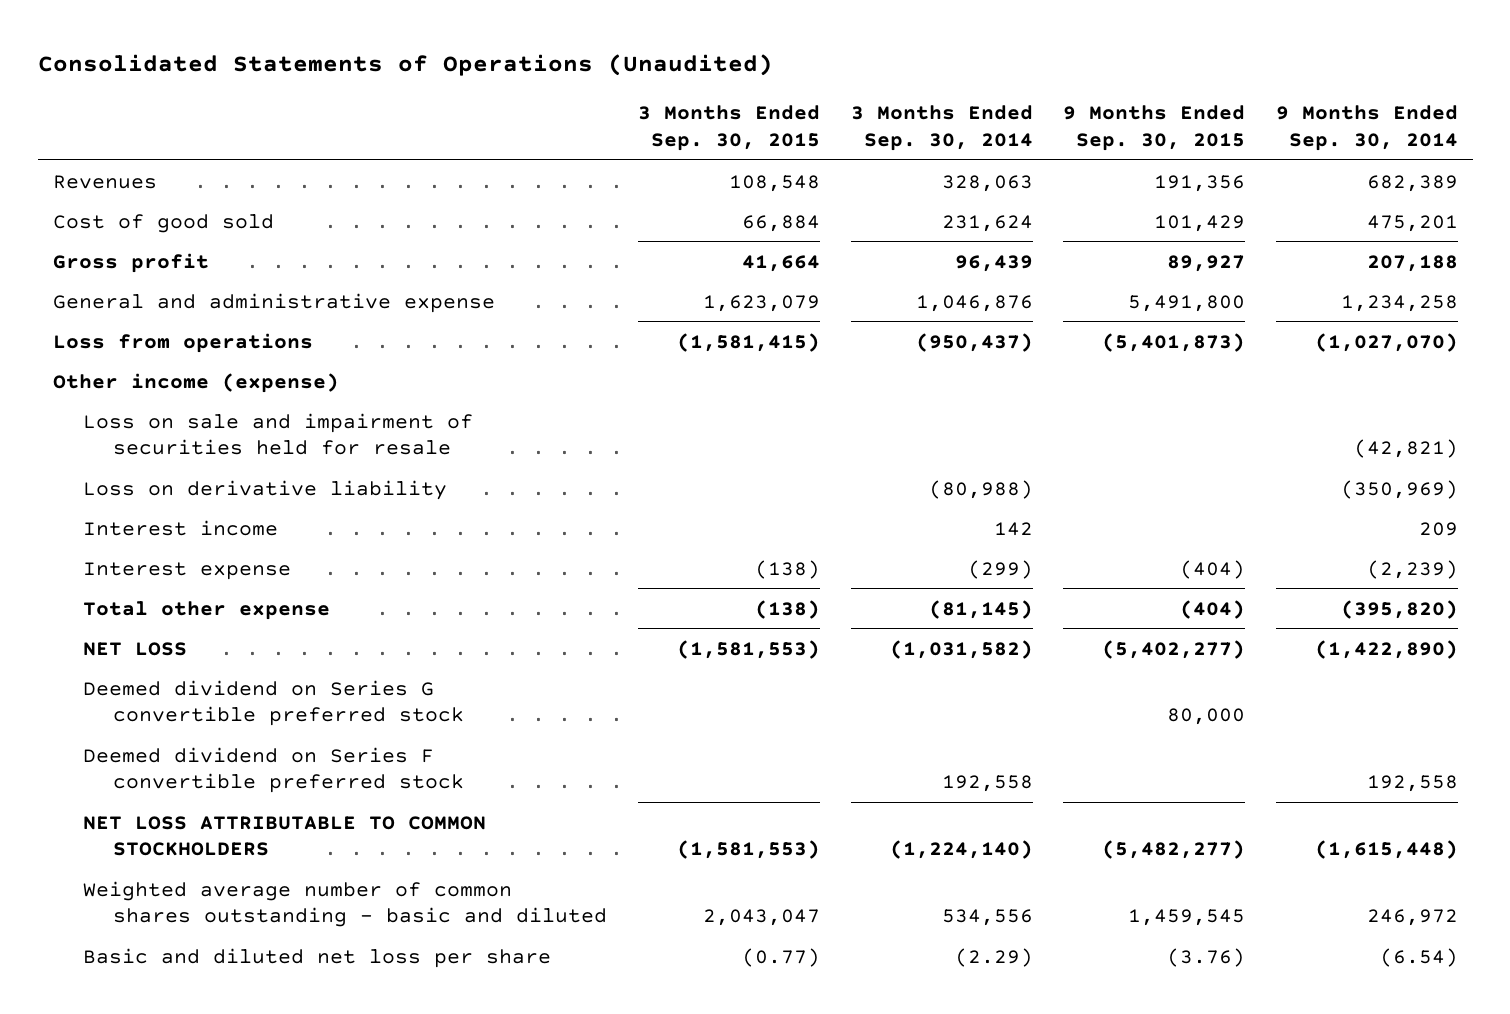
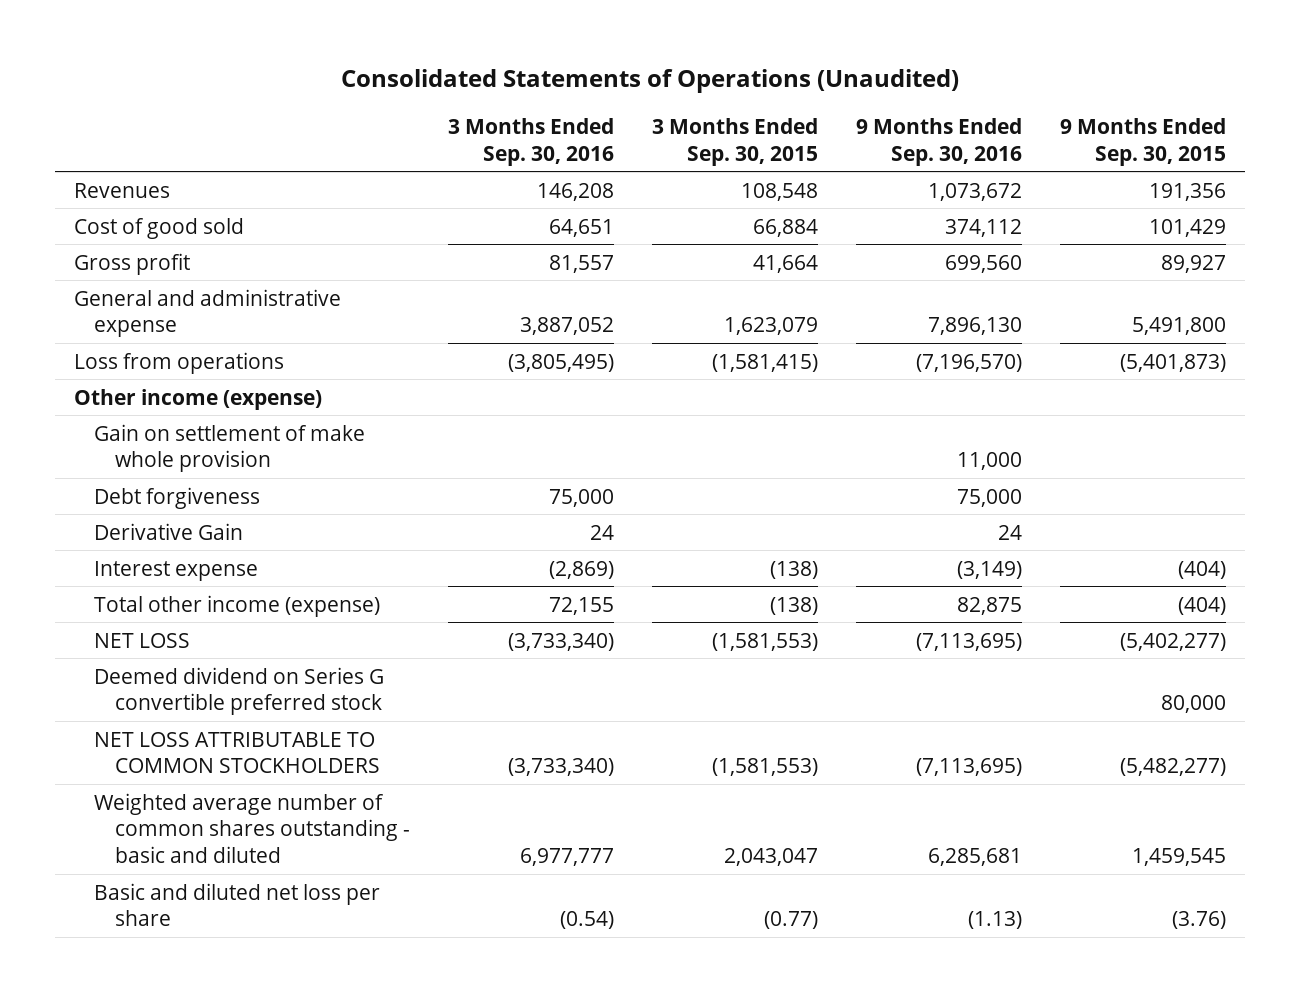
[850,104,1033,151] 3 Months Ended Sep. 30, 2014 -> none
[1275,104,1458,151] 9 Months Ended Sep. 30, 2014 -> none
none -> [448,117,615,166] 3 Months Ended Sep. 30, 2016
none -> [855,117,1022,166] 9 Months Ended Sep. 30, 2016
[83,412,474,456] Loss on sale and impairment of securities held for resale -> none
[83,479,448,500] Loss on derivative liability -> none
[83,519,279,536] Interest income -> none
none -> [94,423,366,473] Gain on settlement of make whole provision
none -> [94,486,261,509] Debt forgiveness
none -> [94,522,244,540] Derivative Gain
[83,600,331,620] Total other expense -> [94,594,381,617] Total other income (expense)
[83,746,465,794] Deemed dividend on Series F convertible preferred stock -> none

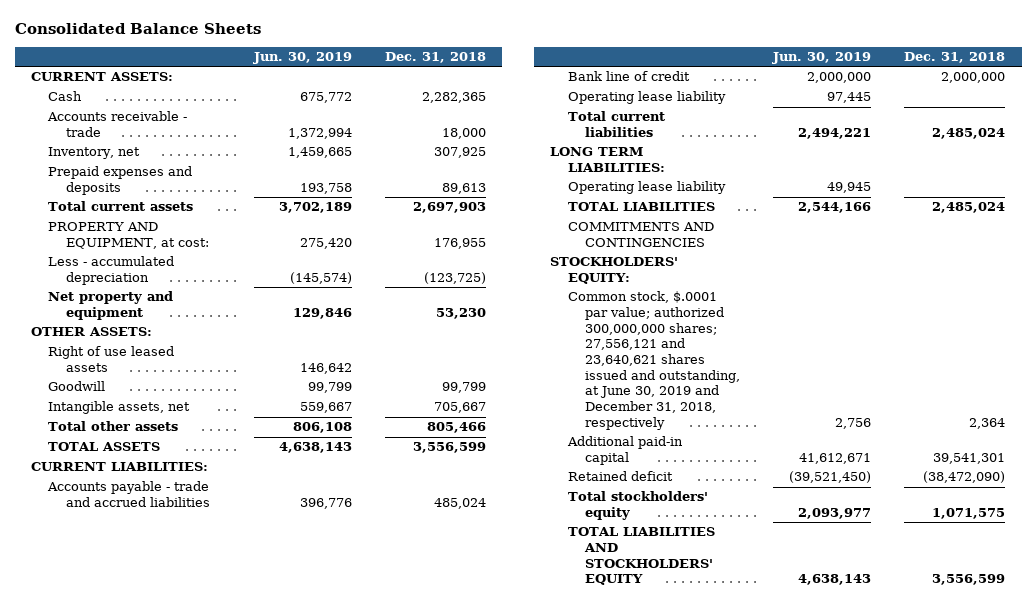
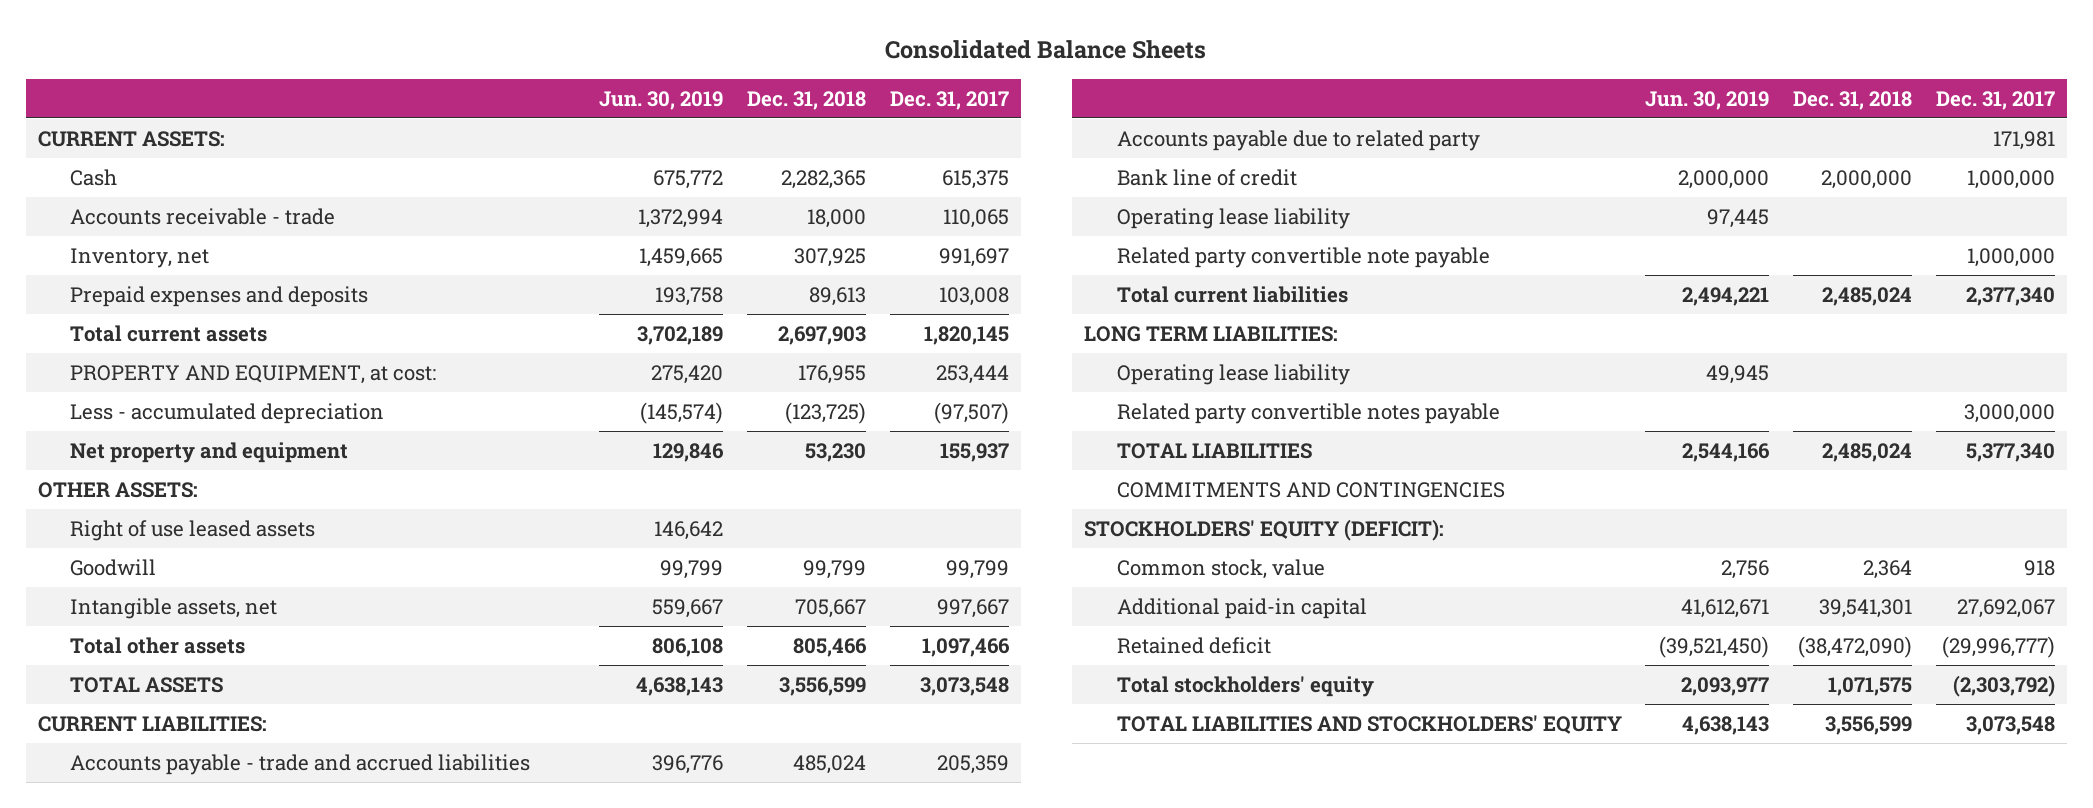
none -> [889,90,1009,110] Dec. 31, 2017
none -> [1116,129,1480,151] Accounts payable due to related party
none -> [1116,246,1490,268] Related party convertible note payable
none -> [1116,402,1500,424] Related party convertible notes payable
[550,257,679,285] STOCKHOLDERS' EQUITY: -> [1084,518,1445,541] STOCKHOLDERS' EQUITY (DEFICIT):
[567,291,741,430] Common stock, $.0001 par value; authorized 300,000,000 shares; 27,556,121 and 23,640,621 shares issued and outstanding, at June 30, 2019 and December 31, 2018, respectively -> [1116,558,1325,579] Common stock, value

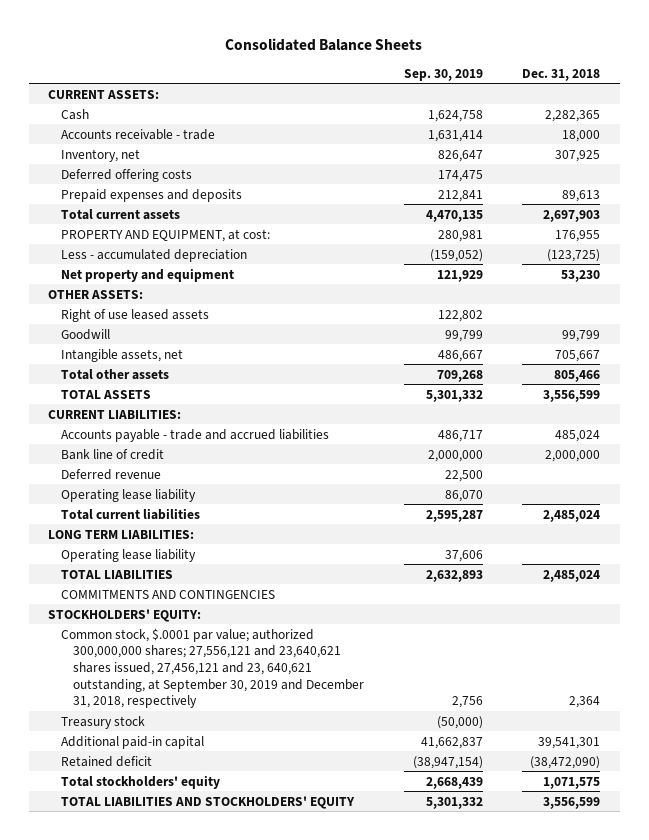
[599,90,724,110] Jun. 30, 2019 -> none
[889,90,1009,110] Dec. 31, 2017 -> none
none -> [403,68,483,81] Sep. 30, 2019
none -> [60,168,192,182] Deferred offering costs
[1116,129,1480,151] Accounts payable due to related party -> none
none -> [60,468,161,480] Deferred revenue
[1116,246,1490,268] Related party convertible note payable -> none
[1116,402,1500,424] Related party convertible notes payable -> none
[1084,518,1445,541] STOCKHOLDERS' EQUITY (DEFICIT): -> [48,608,202,622] STOCKHOLDERS' EQUITY:
[1116,558,1325,579] Common stock, value -> [60,627,365,709] Common stock, $.0001 par value; authorized 300,000,000 shares; 27,556,121 and 23,640,621 shares issued, 27,456,121 and 23, 640,621 outstanding, at September 30, 2019 and December 31, 2018, respectively
none -> [60,715,145,729] Treasury stock

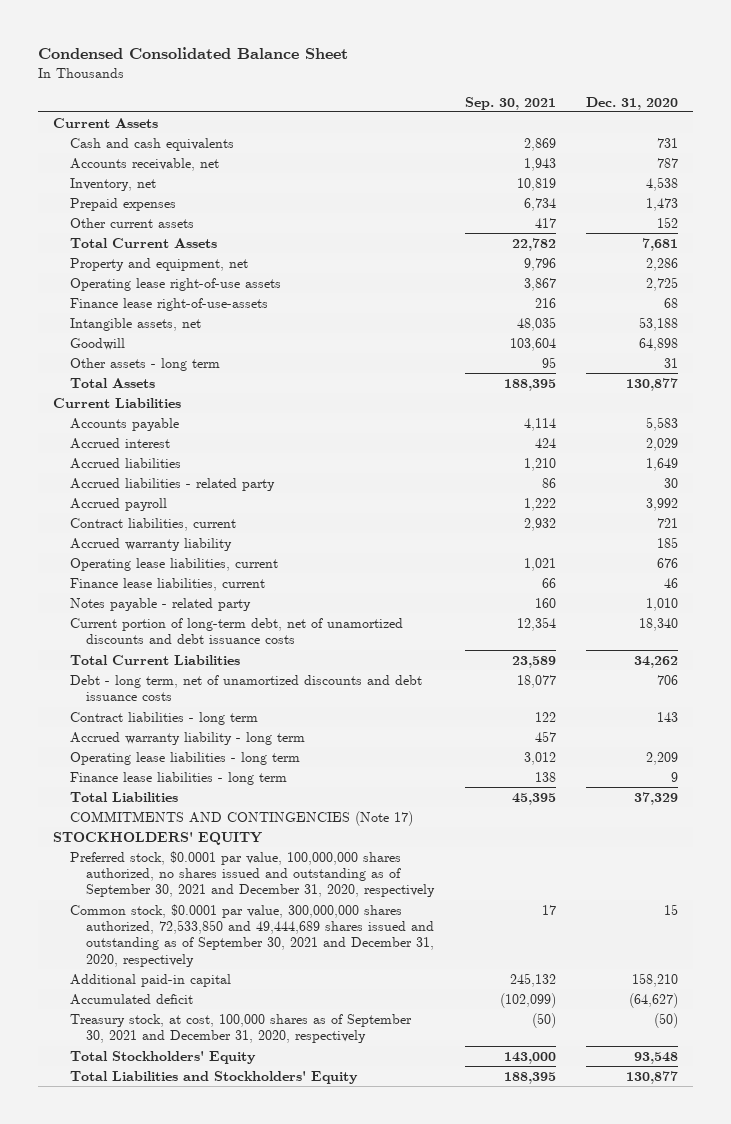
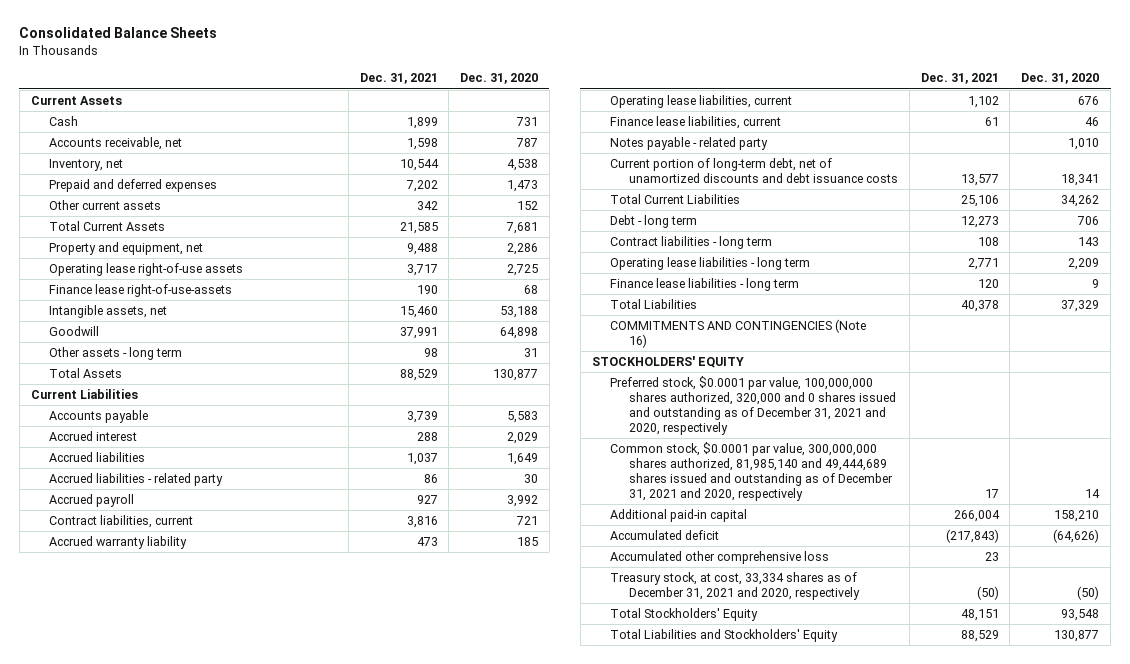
[37,47,348,60] Condensed Consolidated Balance Sheet -> [19,27,218,39] Consolidated Balance Sheets
[464,96,556,110] Sep. 30, 2021 -> none
none -> [359,73,438,85] Dec. 31, 2021
[69,137,234,151] Cash and cash equivalents -> [49,115,79,126] Cash
[69,197,176,211] Prepaid expenses -> [49,178,218,192] Prepaid and deferred expenses
[639,617,679,631] 18,340 -> [1061,173,1100,186] 18,341
[69,674,422,702] Debt - long term, net of unamortized discounts and debt issuance costs -> [610,214,698,228] Debt - long term
[69,731,305,745] Accrued warranty liability - long term -> none
[69,810,413,826] COMMITMENTS AND CONTINGENCIES (Note 17) -> [610,318,867,348] COMMITMENTS AND CONTINGENCIES (Note 16)
[69,850,436,898] Preferred stock, $0.0001 par value, 100,000,000 shares authorized, no shares issued and outstanding as of September 30, 2021 and December 31, 2020, respectively -> [610,375,897,435] Preferred stock, $0.0001 par value, 100,000,000 shares authorized, 320,000 and 0 shares issued and outstanding as of December 31, 2021 and 2020, respectively
[69,903,435,967] Common stock, $0.0001 par value, 300,000,000 shares authorized, 72,533,850 and 49,444,689 shares issued and outstanding as of September 30, 2021 and December 31, 2020, respectively -> [610,441,894,501] Common stock, $0.0001 par value, 300,000,000 shares authorized, 81,985,140 and 49,444,689 shares issued and outstanding as of December 31, 2021 and 2020, respectively
[664,903,679,915] 15 -> [1085,488,1101,498] 14
[629,992,679,1008] (64,627) -> [1053,528,1100,543] (64,626)
none -> [610,550,830,564] Accumulated other comprehensive loss
[69,1013,412,1044] Treasury stock, at cost, 100,000 shares as of September 30, 2021 and December 31, 2020, respectively -> [610,571,861,600] Treasury stock, at cost, 33,334 shares as of December 31, 2021 and 2020, respectively

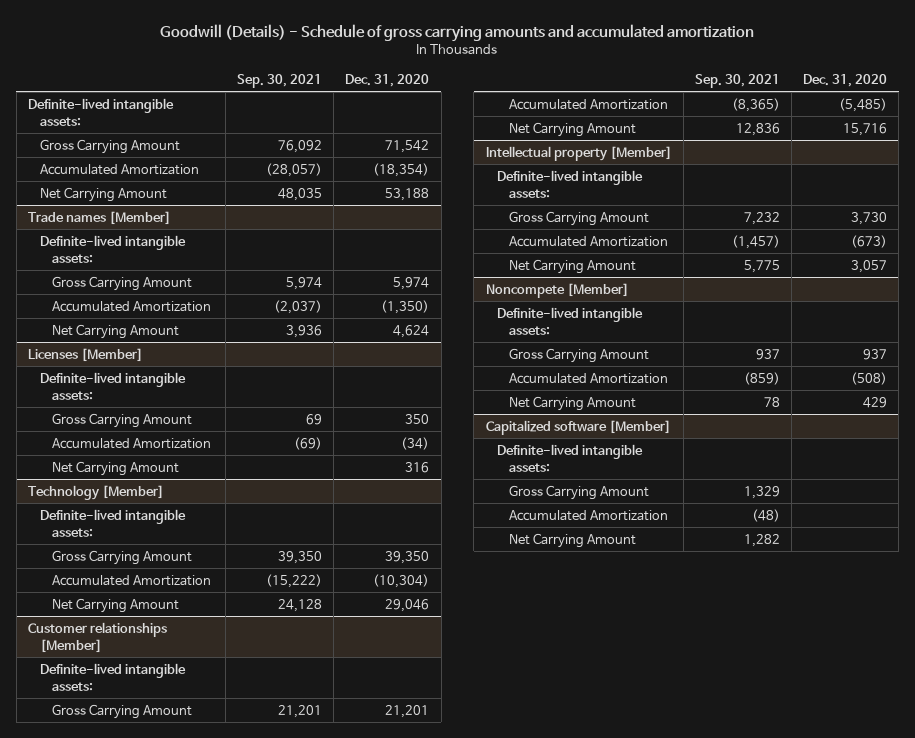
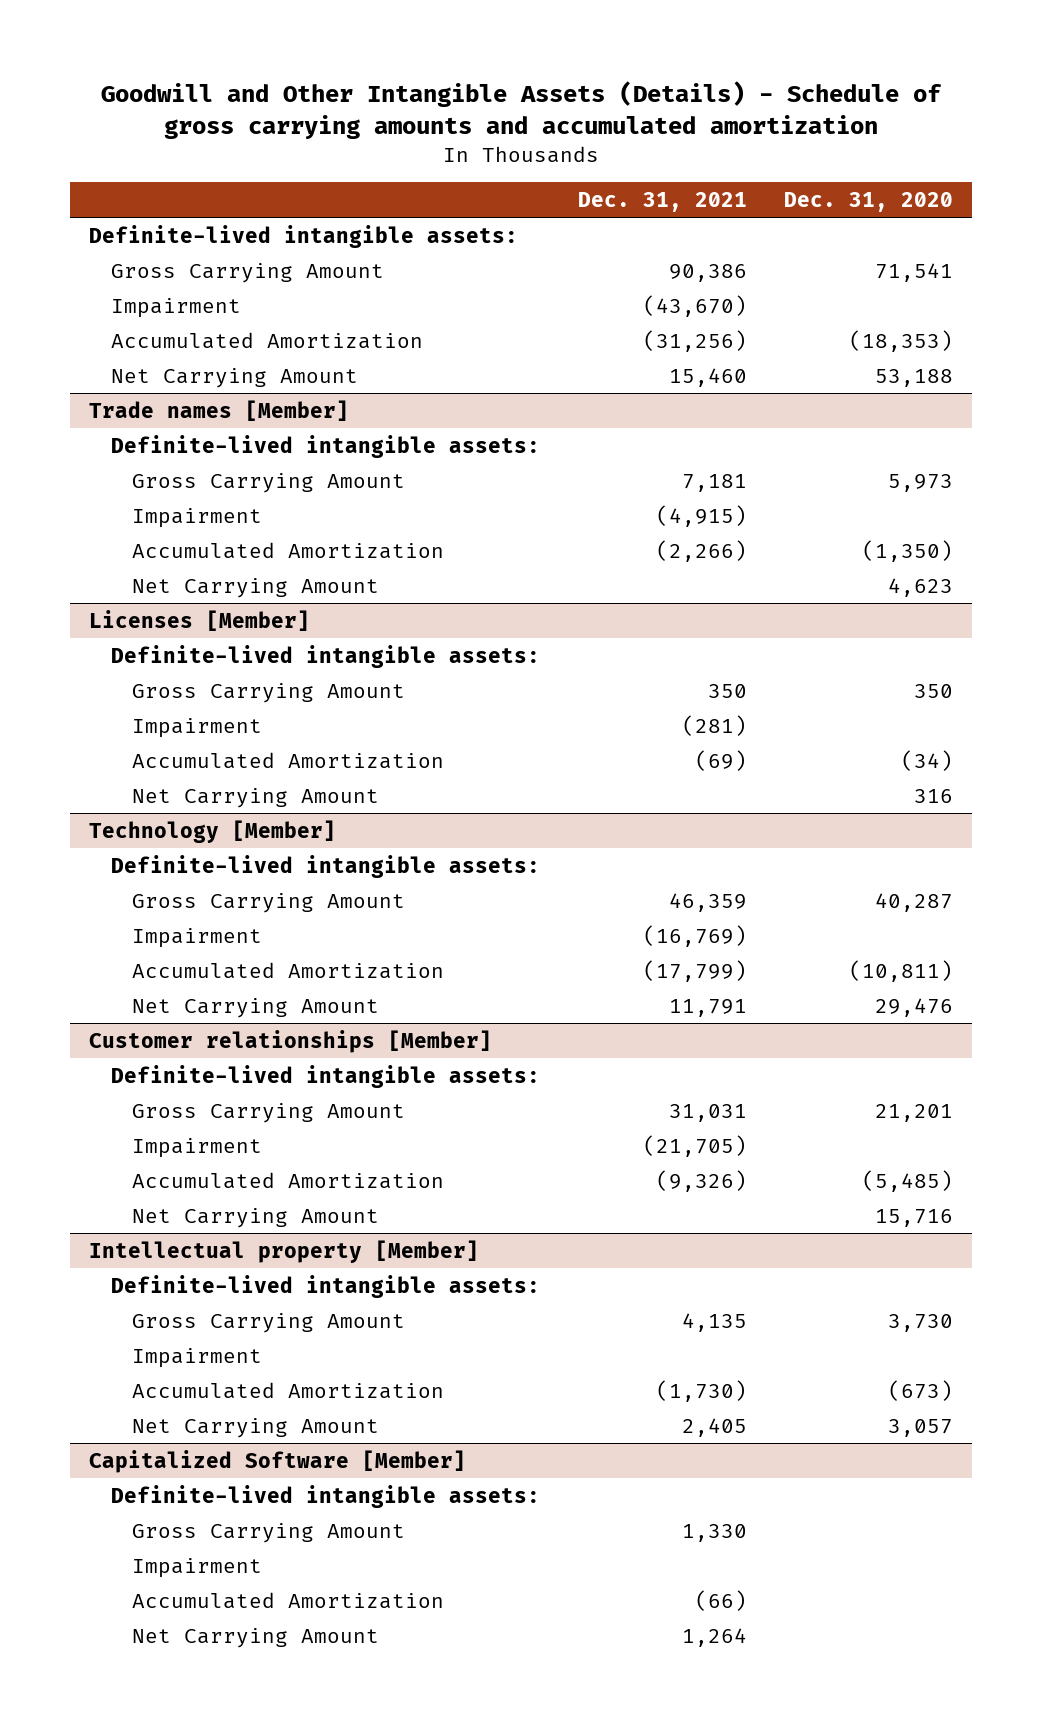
[160,23,755,42] Goodwill (Details) - Schedule of gross carrying amounts and accumulated amortization -> [101,81,943,139] Goodwill and Other Intangible Assets (Details) - Schedule of gross carrying amounts and accumulated amortization
[237,74,323,89] Sep. 30, 2021 -> none
none -> [577,191,747,212] Dec. 31, 2021
[385,139,430,153] 71,542 -> [875,262,954,282] 71,541
none -> [110,297,241,318] Impairment
[373,162,430,177] (18,354) -> [849,329,954,352] (18,353)
[393,276,430,290] 5,974 -> [888,473,954,492] 5,973
none -> [132,507,263,528] Impairment
[393,324,430,338] 4,624 -> [888,577,954,597] 4,623
none -> [132,717,263,738] Impairment
[385,550,430,564] 39,350 -> [875,892,954,912] 40,287
none -> [132,927,263,948] Impairment
[373,573,430,588] (10,304) -> [849,959,954,982] (10,811)
[385,598,430,612] 29,046 -> [875,997,954,1017] 29,476
none -> [132,1137,263,1158] Impairment
none -> [132,1347,263,1368] Impairment
[485,282,629,298] Noncompete [Member] -> none
[497,306,644,335] Definite-lived intangible assets: -> none
[509,347,650,363] Gross Carrying Amount -> none
[509,372,669,384] Accumulated Amortization -> none
[509,395,637,411] Net Carrying Amount -> none
[485,419,671,435] Capitalized software [Member] -> [89,1449,467,1473] Capitalized Software [Member]
none -> [132,1557,263,1578] Impairment

